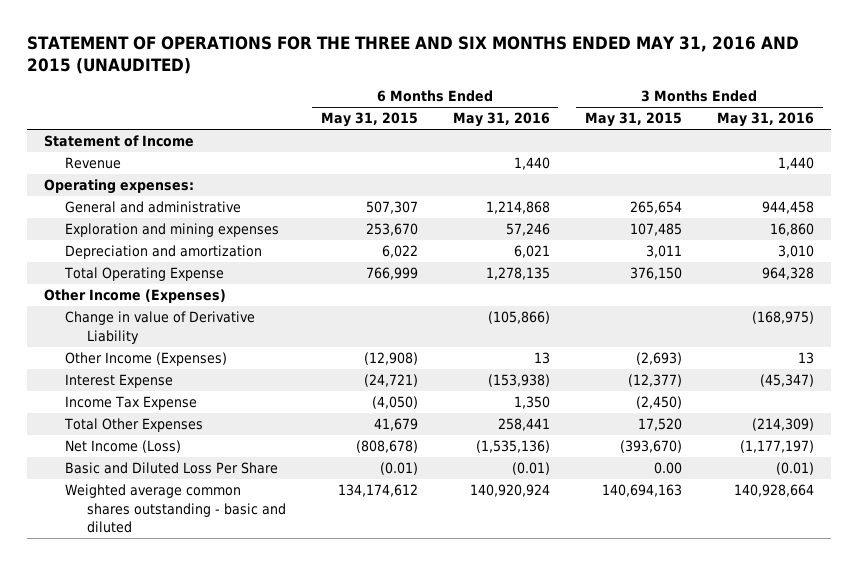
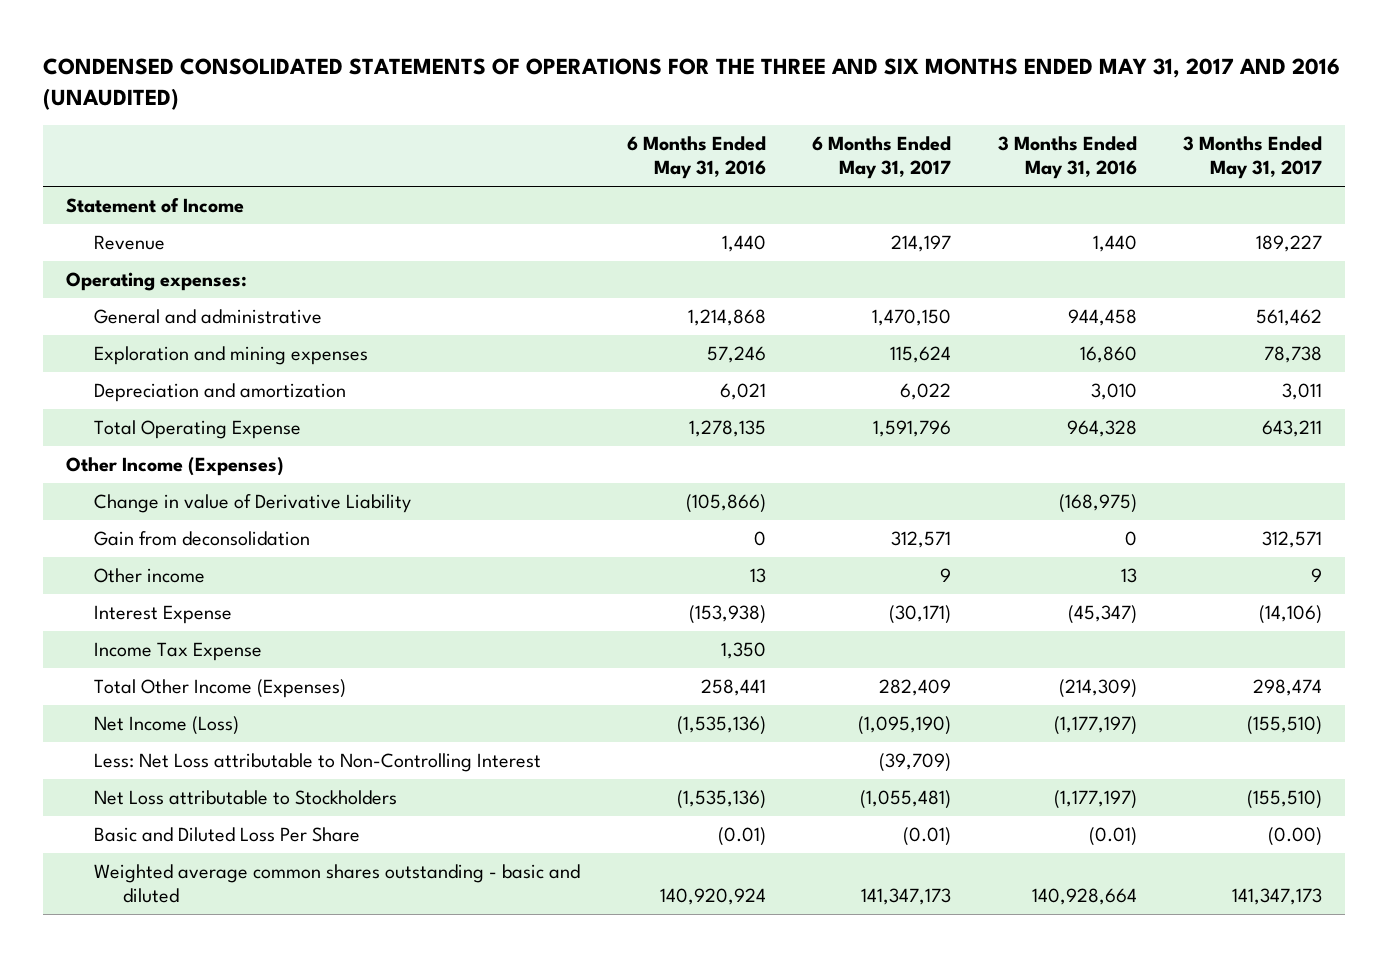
[26,35,799,74] STATEMENT OF OPERATIONS FOR THE THREE AND SIX MONTHS ENDED MAY 31, 2016 AND 2015 (UNAUDITED) -> [42,57,1340,110] CONDENSED CONSOLIDATED STATEMENTS OF OPERATIONS FOR THE THREE AND SIX MONTHS ENDED MAY 31, 2017 AND 2016 (UNAUDITED)
[320,112,418,128] May 31, 2015 -> none
[584,112,682,128] May 31, 2015 -> none
none -> [812,136,952,180] 6 Months Ended May 31, 2017
none -> [1183,136,1323,180] 3 Months Ended May 31, 2017
none -> [94,531,311,547] Gain from deconsolidation
[65,352,228,367] Other Income (Expenses) -> [94,568,206,584] Other income
[64,418,204,433] Total Other Expenses -> [94,679,347,699] Total Other Income (Expenses)
none -> [94,753,542,773] Less: Net Loss attributable to Non-Controlling Interest
none -> [94,790,398,806] Net Loss attributable to Stockholders

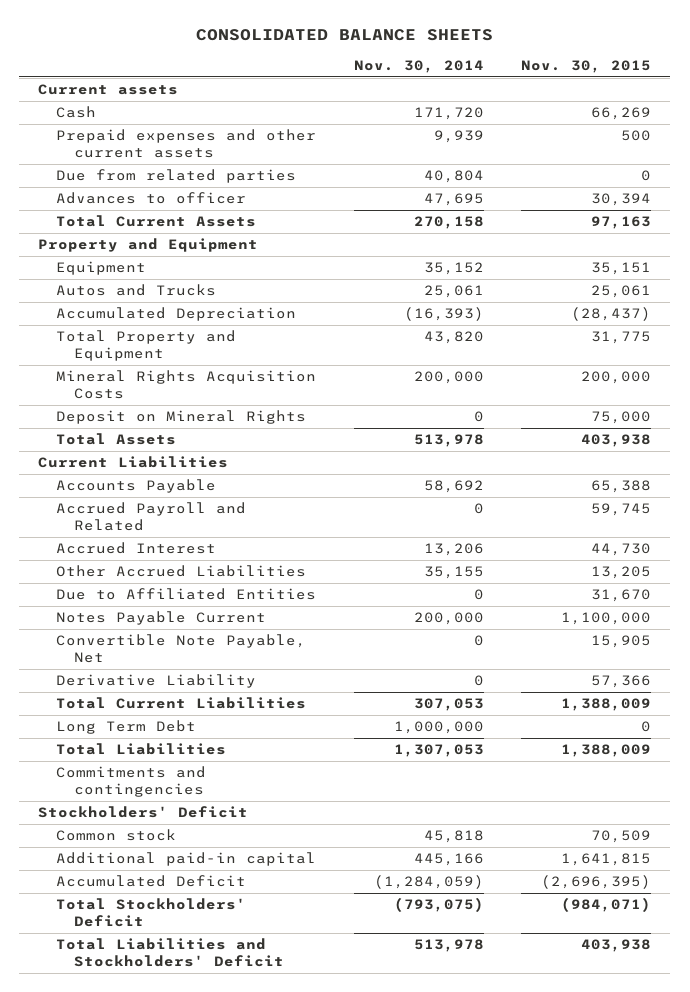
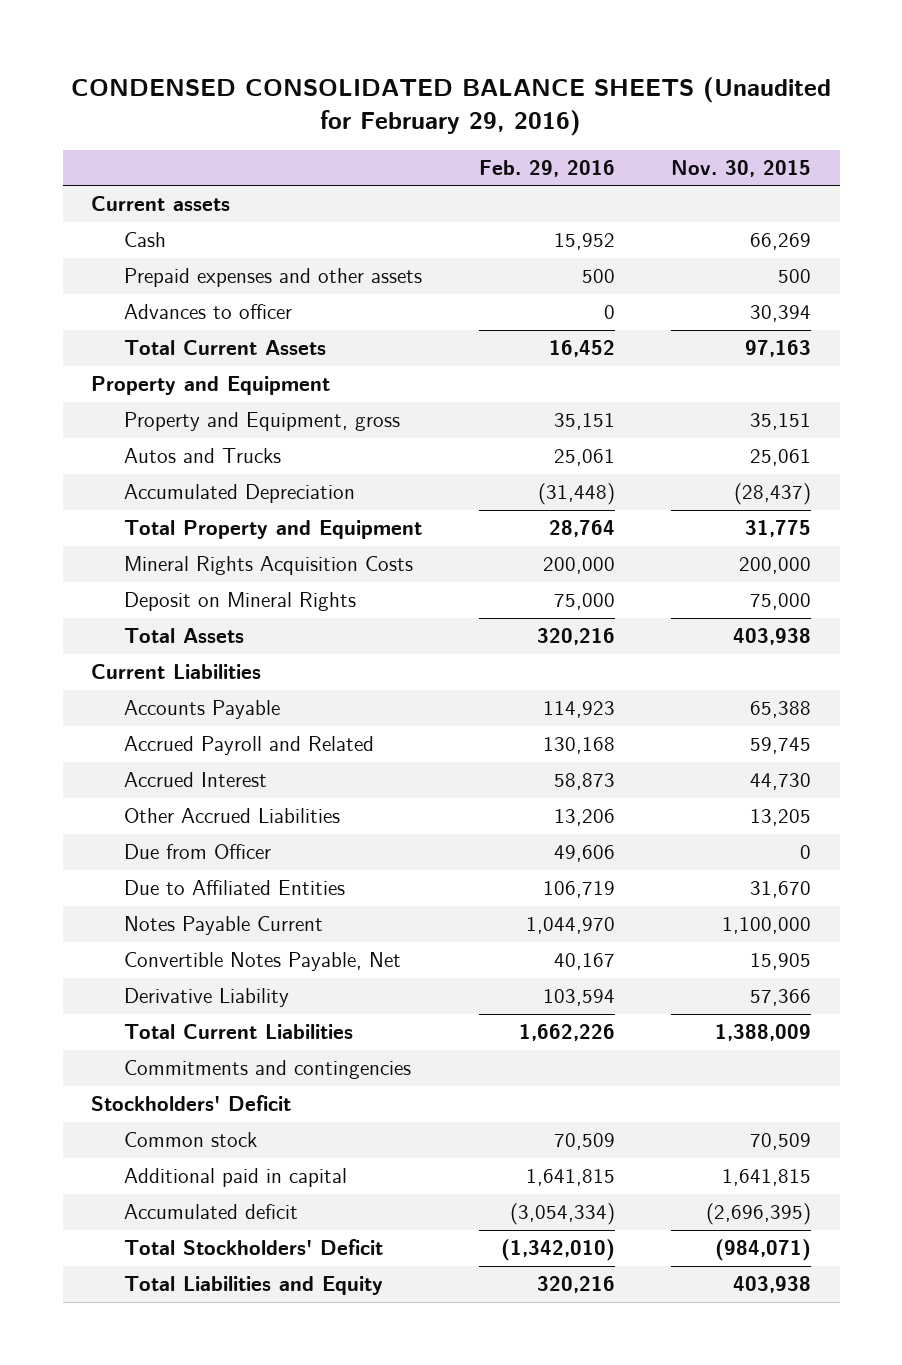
[195,29,493,42] CONSOLIDATED BALANCE SHEETS -> [71,76,832,136] CONDENSED CONSOLIDATED BALANCE SHEETS (Unaudited for February 29, 2016)
[353,60,484,74] Nov. 30, 2014 -> none
none -> [478,160,615,178] Feb. 29, 2016
[55,169,296,184] Due from related parties -> none
[55,129,316,158] Prepaid expenses and other current assets -> [123,268,422,288] Prepaid expenses and other assets
[55,261,146,276] Equipment -> [123,412,400,432] Property and Equipment, gross
none -> [123,844,271,860] Due from Officer
[55,634,306,663] Convertible Note Payable, Net -> [123,952,401,972] Convertible Notes Payable, Net
[55,720,196,735] Long Term Debt -> none
[55,743,226,756] Total Liabilities -> none
[55,852,316,867] Additional paid-in capital -> [123,1168,347,1188] Additional paid in capital
[55,875,246,888] Accumulated Deficit -> [123,1204,298,1220] Accumulated deficit
[55,938,284,967] Total Liabilities and Stockholders' Deficit -> [123,1276,383,1296] Total Liabilities and Equity

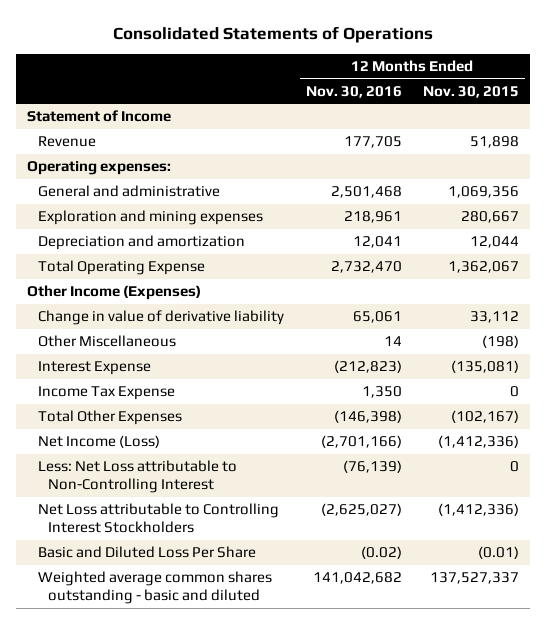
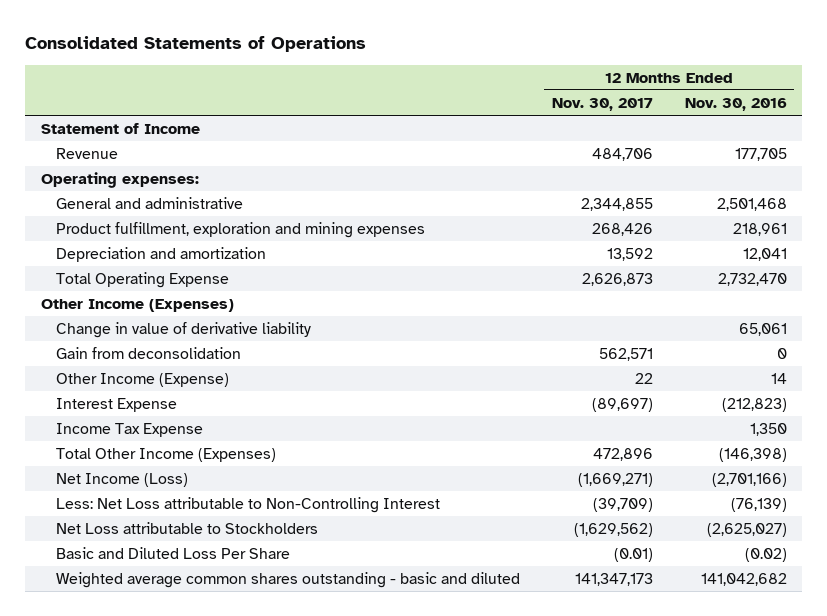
[423,85,520,98] Nov. 30, 2015 -> none
none -> [551,97,653,111] Nov. 30, 2017
[37,210,263,226] Exploration and mining expenses -> [55,221,425,238] Product fulfillment, exploration and mining expenses
[37,335,176,348] Other Miscellaneous -> none
none -> [55,346,241,359] Gain from deconsolidation
none -> [55,372,229,387] Other Income (Expense)
[37,410,182,426] Total Other Expenses -> [55,447,276,462] Total Other Income (Expenses)
[37,503,279,534] Net Loss attributable to Controlling Interest Stockholders -> [55,521,318,534] Net Loss attributable to Stockholders

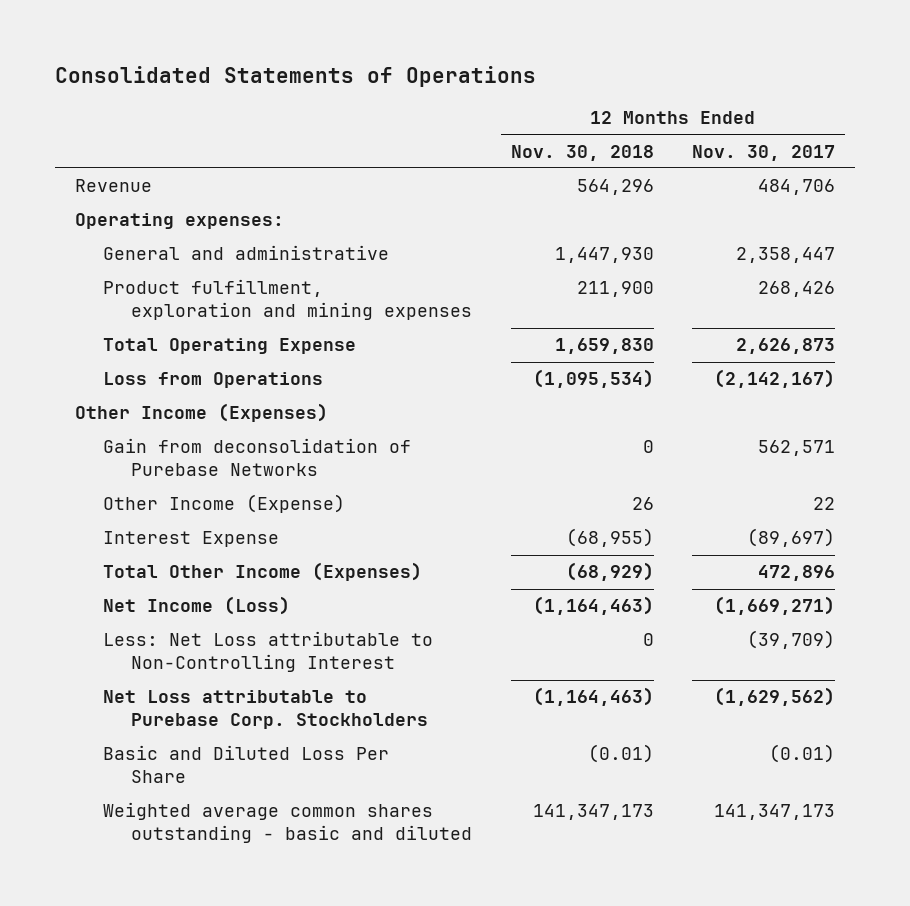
[684,97,787,111] Nov. 30, 2016 -> none
none -> [510,144,654,161] Nov. 30, 2018
[40,122,200,134] Statement of Income -> none
[580,197,653,211] 2,344,855 -> [736,247,836,264] 2,358,447
[55,246,266,262] Depreciation and amortization -> none
none -> [102,372,323,389] Loss from Operations
[55,321,311,338] Change in value of derivative liability -> none
[55,346,241,359] Gain from deconsolidation -> [102,438,411,477] Gain from deconsolidation of Purebase Networks
[55,422,203,437] Income Tax Expense -> none
[55,521,318,534] Net Loss attributable to Stockholders -> [102,690,428,730] Net Loss attributable to Purebase Corp. Stockholders

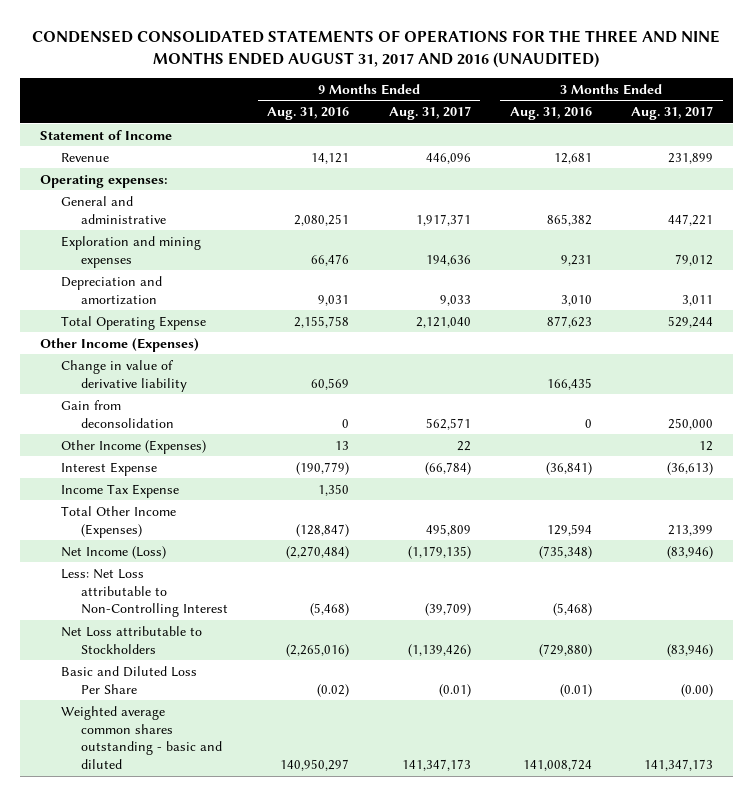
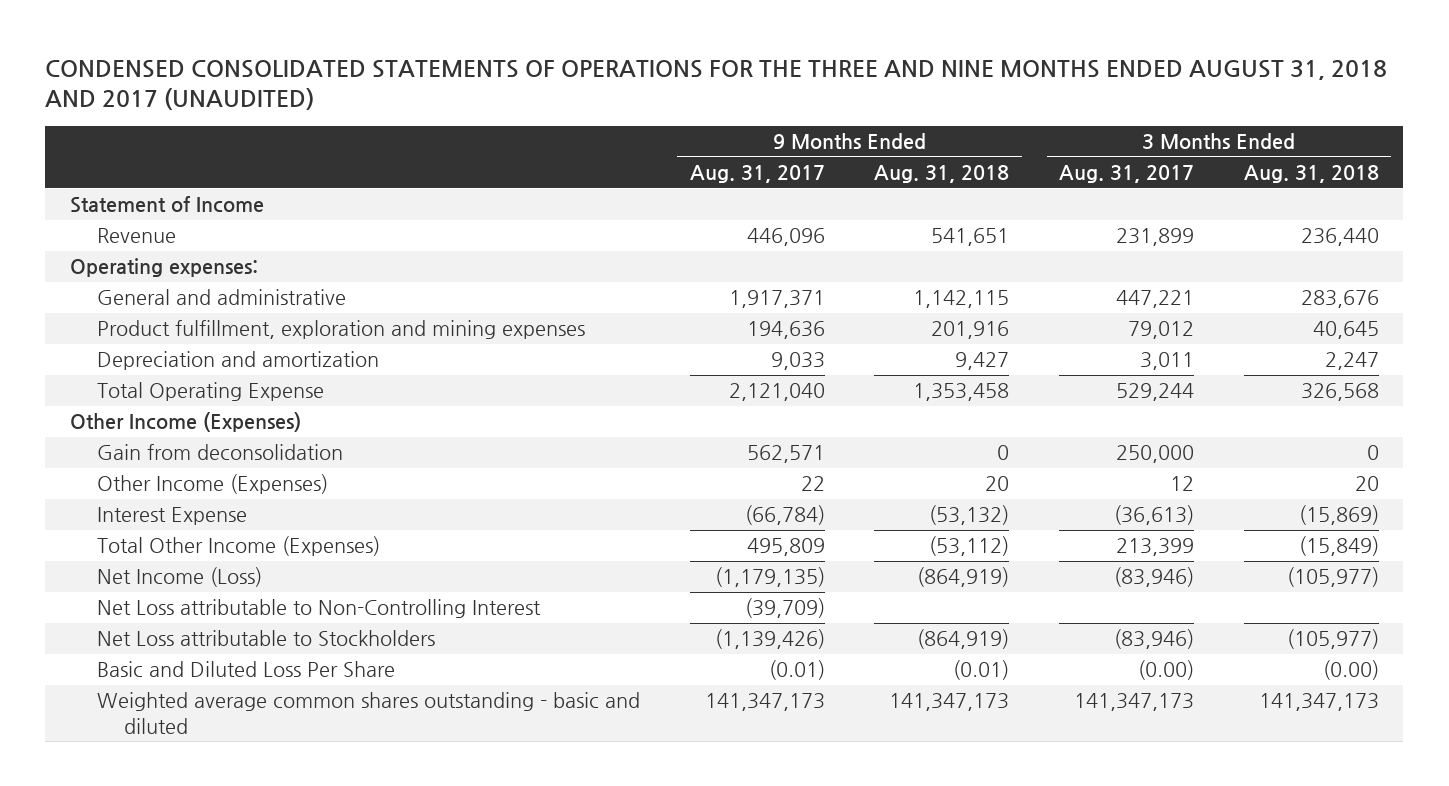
[32,30,721,68] CONDENSED CONSOLIDATED STATEMENTS OF OPERATIONS FOR THE THREE AND NINE MONTHS ENDED AUGUST 31, 2017 AND 2016 (UNAUDITED) -> [45,59,1388,111] CONDENSED CONSOLIDATED STATEMENTS OF OPERATIONS FOR THE THREE AND NINE MONTHS ENDED AUGUST 31, 2018 AND 2017 (UNAUDITED)
[267,107,350,121] Aug. 31, 2016 -> none
[509,107,592,121] Aug. 31, 2016 -> none
none -> [874,165,1010,184] Aug. 31, 2018
none -> [1243,165,1379,184] Aug. 31, 2018
[60,235,201,268] Exploration and mining expenses -> [97,320,586,340] Product fulfillment, exploration and mining expenses
[60,359,188,392] Change in value of derivative liability -> none
[60,483,179,498] Income Tax Expense -> none
[60,568,229,618] Less: Net Loss attributable to Non-Controlling Interest -> [97,599,542,619] Net Loss attributable to Non-Controlling Interest

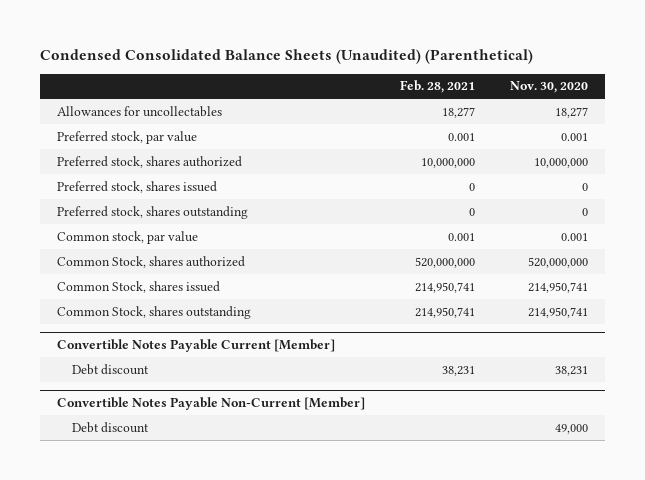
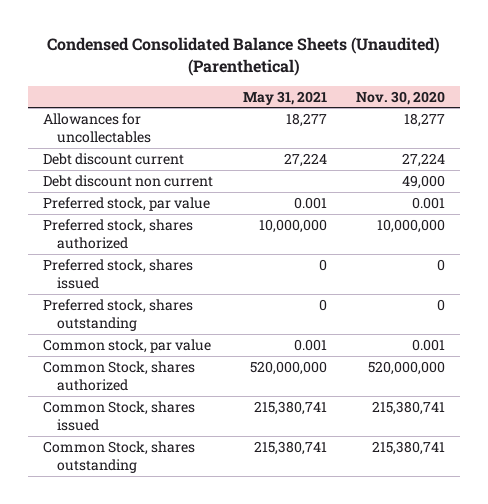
[399,80,475,94] Feb. 28, 2021 -> none
none -> [242,90,327,105] May 31, 2021
none -> [43,152,185,165] Debt discount current
none -> [43,174,214,187] Debt discount non current
[56,338,335,352] Convertible Notes Payable Current [Member] -> none
[72,363,150,375] Debt discount -> none
[56,396,365,410] Convertible Notes Payable Non-Current [Member] -> none
[72,421,150,433] Debt discount -> none
[527,281,588,293] 214,950,741 -> [372,400,446,415] 215,380,741
[527,306,588,318] 214,950,741 -> [372,440,446,455] 215,380,741

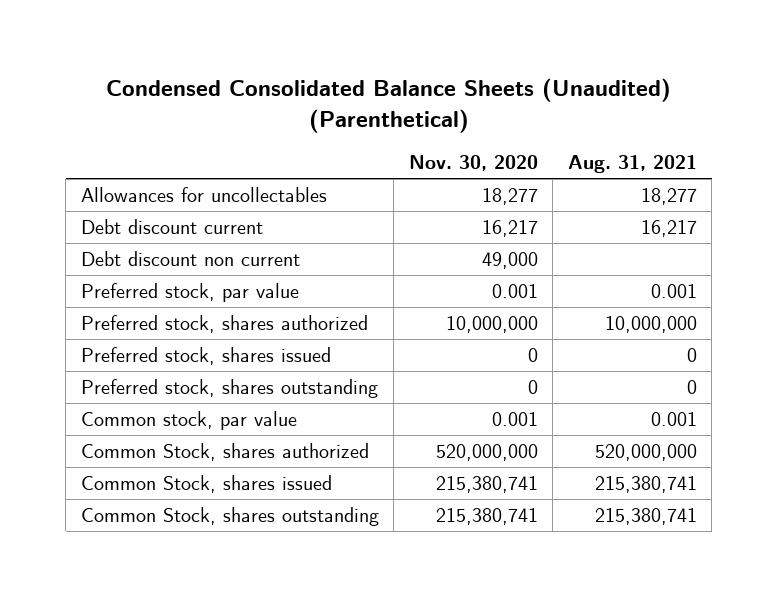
[242,90,327,105] May 31, 2021 -> none
none -> [567,155,697,174] Aug. 31, 2021
[402,152,446,167] 27,224 -> [481,219,538,237] 16,217

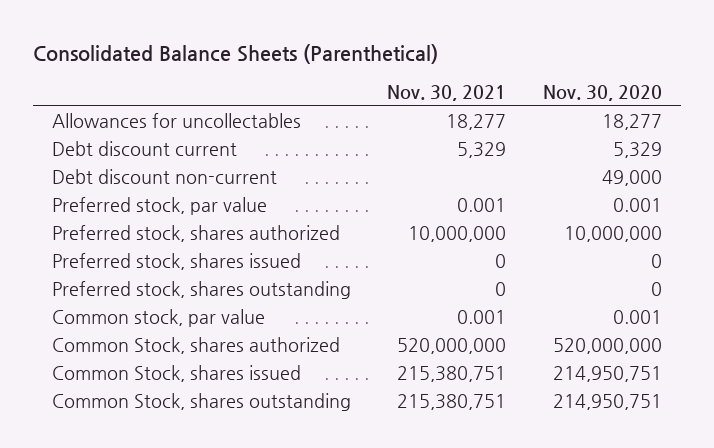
[105,78,671,133] Condensed Consolidated Balance Sheets (Unaudited) (Parenthetical) -> [33,44,439,65] Consolidated Balance Sheets (Parenthetical)
[567,155,697,174] Aug. 31, 2021 -> none
none -> [387,84,507,101] Nov. 30, 2021
[481,219,538,237] 16,217 -> [613,142,663,159] 5,329
[80,250,300,266] Debt discount non current -> [51,169,277,185] Debt discount non-current
[435,475,538,493] 215,380,741 -> [553,366,663,383] 214,950,751
[435,507,538,525] 215,380,741 -> [553,394,663,411] 214,950,751

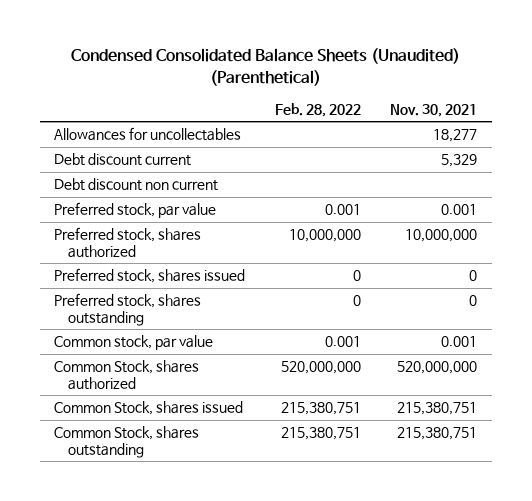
[33,44,439,65] Consolidated Balance Sheets (Parenthetical) -> [70,48,460,86] Condensed Consolidated Balance Sheets (Unaudited) (Parenthetical)
[543,84,663,101] Nov. 30, 2020 -> none
none -> [274,102,361,117] Feb. 28, 2022
[51,169,277,185] Debt discount non-current -> [54,178,219,192] Debt discount non current

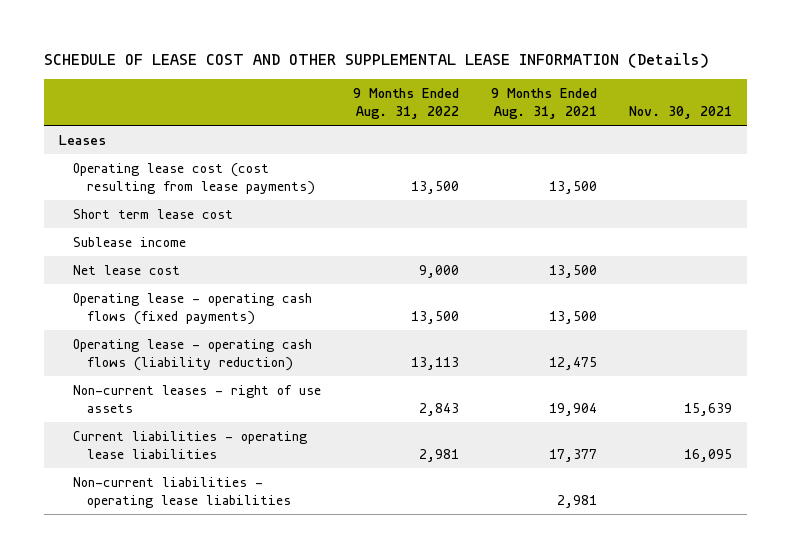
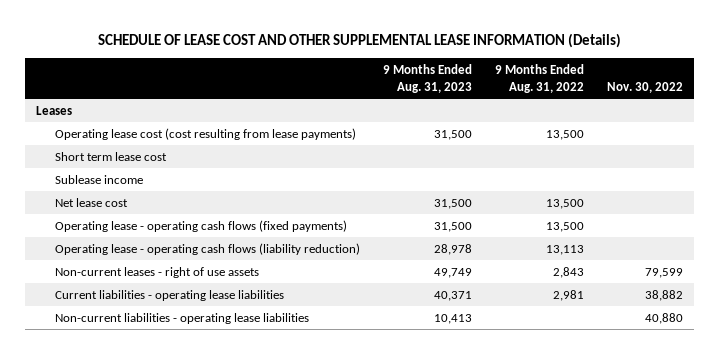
[490,87,597,119] 9 Months Ended Aug. 31, 2021 -> none
[628,105,732,119] Nov. 30, 2021 -> none
none -> [382,64,472,93] 9 Months Ended Aug. 31, 2023
none -> [606,81,683,93] Nov. 30, 2022
[419,264,460,278] 9,000 -> [545,198,584,209] 13,500

